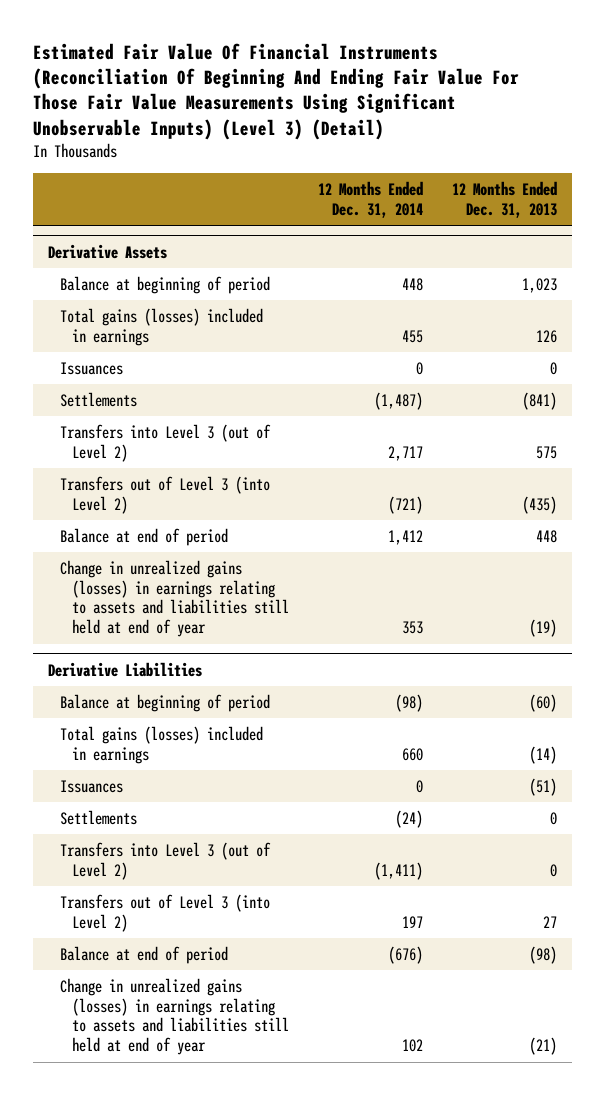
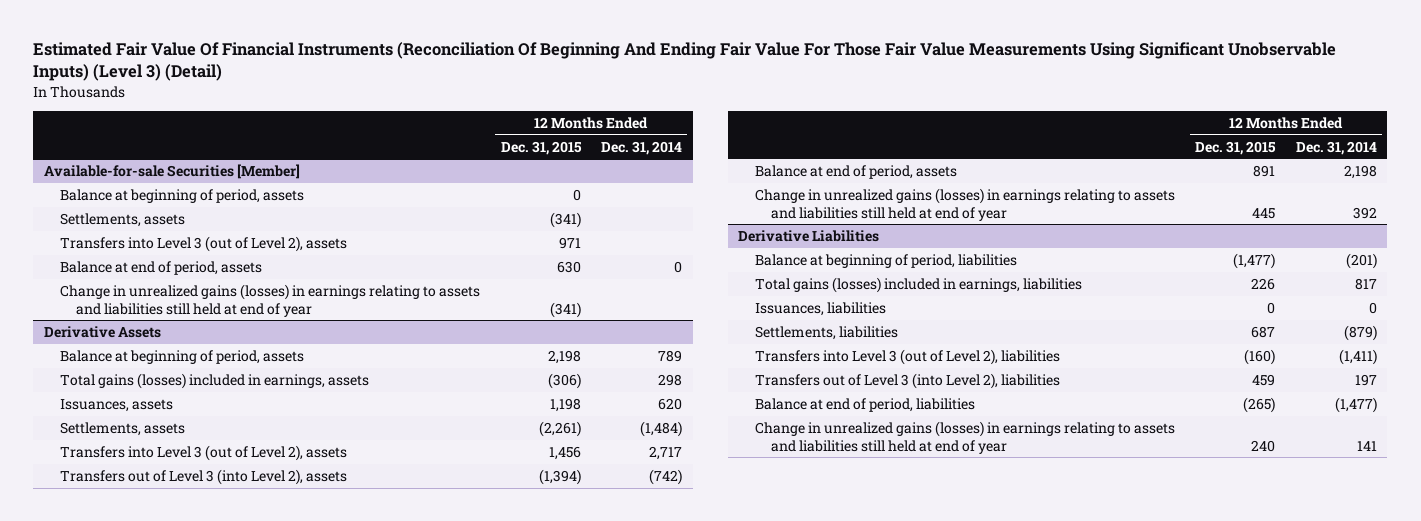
[452,180,558,218] 12 Months Ended Dec. 31, 2013 -> none
none -> [500,140,582,155] Dec. 31, 2015
none -> [43,163,300,179] Available-for-sale Securities [Member]
none -> [59,188,304,203] Balance at beginning of period, assets
none -> [59,212,185,227] Settlements, assets
none -> [59,235,347,252] Transfers into Level 3 (out of Level 2), assets
none -> [59,260,262,275] Balance at end of period, assets
none -> [59,283,480,317] Change in unrealized gains (losses) in earnings relating to assets and liabilities still held at end of year
[59,275,270,294] Balance at beginning of period -> [59,349,304,364] Balance at beginning of period, assets
[402,277,424,291] 448 -> [658,349,683,362] 789
[59,307,263,346] Total gains (losses) included in earnings -> [59,372,369,389] Total gains (losses) included in earnings, assets
[402,329,424,343] 455 -> [658,373,683,386] 298
[59,361,123,375] Issuances -> [59,398,173,412] Issuances, assets
[416,361,424,375] 0 -> [658,397,683,410] 620
[59,391,137,407] Settlements -> [59,421,185,436] Settlements, assets
[374,391,424,410] (1,487) -> [640,420,683,437] (1,484)
[59,423,271,462] Transfers into Level 3 (out of Level 2) -> [59,444,347,461] Transfers into Level 3 (out of Level 2), assets
[59,475,270,514] Transfers out of Level 3 (into Level 2) -> [59,468,347,485] Transfers out of Level 3 (into Level 2), assets
[388,495,424,514] (721) -> [649,468,683,485] (742)
[59,527,228,546] Balance at end of period -> [754,164,957,179] Balance at end of period, assets
[388,529,424,545] 1,412 -> [1343,164,1377,179] 2,198
[402,621,424,635] 353 -> [1352,206,1377,219] 392
[59,693,270,712] Balance at beginning of period -> [754,253,1017,268] Balance at beginning of period, liabilities
[395,693,424,712] (98) -> [1345,252,1377,269] (201)
[59,725,263,764] Total gains (losses) included in earnings -> [754,276,1082,293] Total gains (losses) included in earnings, liabilities
[402,747,424,761] 660 -> [1354,277,1377,290] 817
[59,779,123,793] Issuances -> [754,301,886,316] Issuances, liabilities
[59,809,137,825] Settlements -> [754,325,898,340] Settlements, liabilities
[395,809,424,828] (24) -> [1343,324,1377,341] (879)
[59,841,271,880] Transfers into Level 3 (out of Level 2) -> [754,348,1060,365] Transfers into Level 3 (out of Level 2), liabilities
[59,893,270,932] Transfers out of Level 3 (into Level 2) -> [754,372,1060,389] Transfers out of Level 3 (into Level 2), liabilities
[59,945,228,964] Balance at end of period -> [754,397,975,412] Balance at end of period, liabilities
[388,945,424,964] (676) -> [1334,396,1377,413] (1,477)
[402,1039,424,1053] 102 -> [1356,440,1377,451] 141

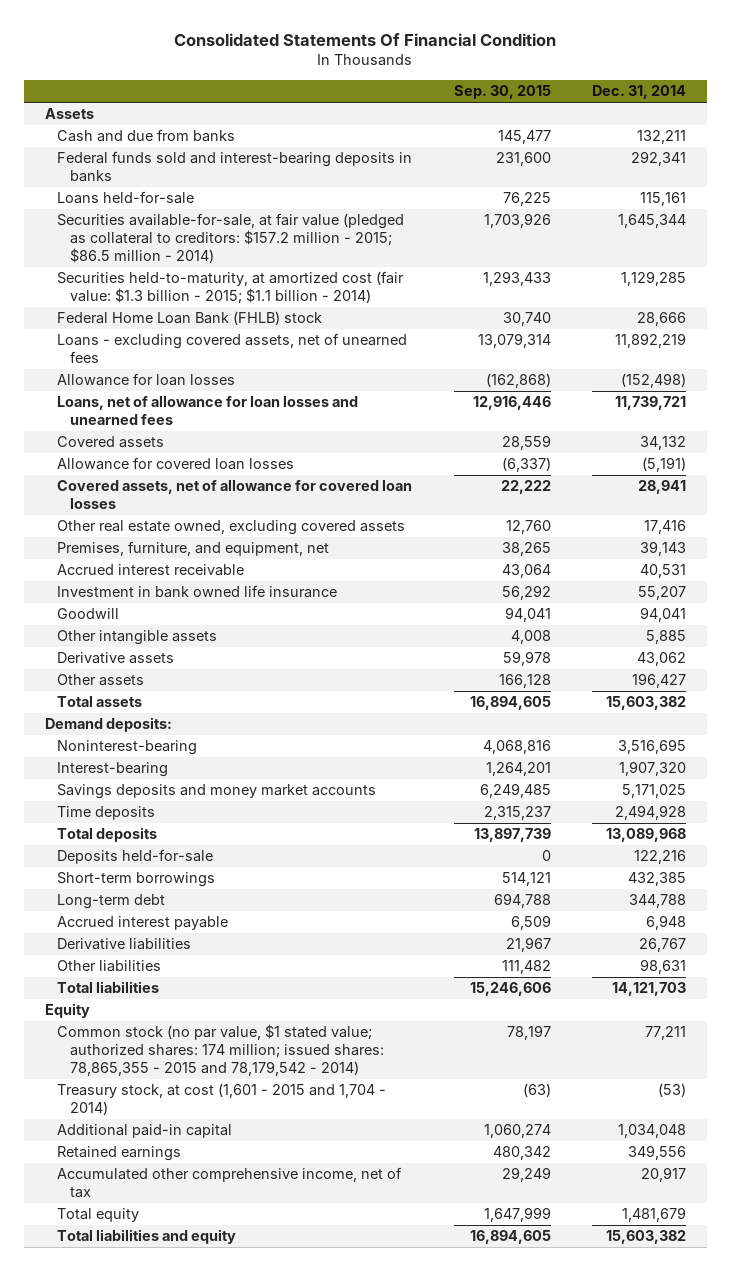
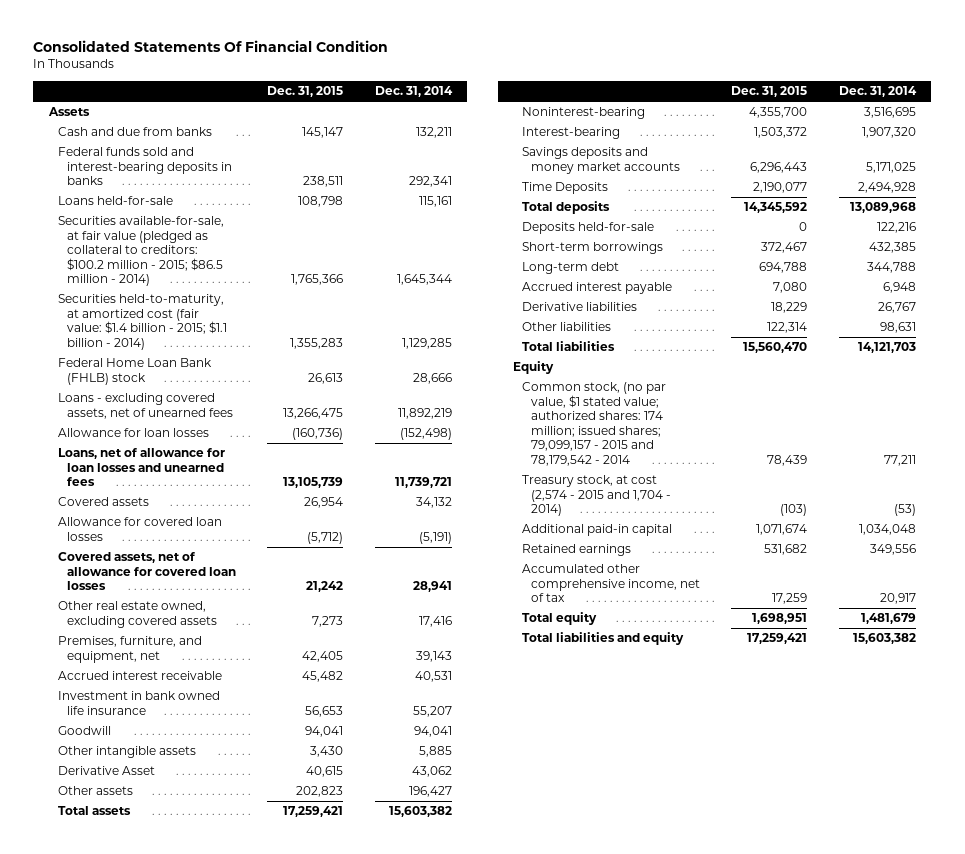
[453,85,551,100] Sep. 30, 2015 -> none
none -> [267,86,344,98] Dec. 31, 2015
[57,213,405,263] Securities available-for-sale, at fair value (pledged as collateral to creditors: $157.2 million - 2015; $86.5 million - 2014) -> [57,216,224,287] Securities available-for-sale, at fair value (pledged as collateral to creditors: $100.2 million - 2015; $86.5 million - 2014)
[57,271,405,305] Securities held-to-maturity, at amortized cost (fair value: $1.3 billion - 2015; $1.1 billion - 2014) -> [57,294,227,350] Securities held-to-maturity, at amortized cost (fair value: $1.4 billion - 2015; $1.1 billion - 2014)
[57,652,175,665] Derivative assets -> [57,766,155,776] Derivative Asset
[44,717,172,733] Demand deposits: -> none
[57,806,156,821] Time deposits -> [521,182,608,195] Time Deposits
[57,1024,385,1076] Common stock (no par value, $1 stated value; authorized shares: 174 million; issued shares: 78,865,355 - 2015 and 78,179,542 - 2014) -> [521,382,666,466] Common stock, (no par value, $1 stated value; authorized shares: 174 million; issued shares; 79,099,157 - 2015 and 78,179,542 - 2014
[57,1083,387,1116] Treasury stock, at cost (1,601 - 2015 and 1,704 - 2014) -> [521,475,671,517] Treasury stock, at cost (2,574 - 2015 and 1,704 - 2014)

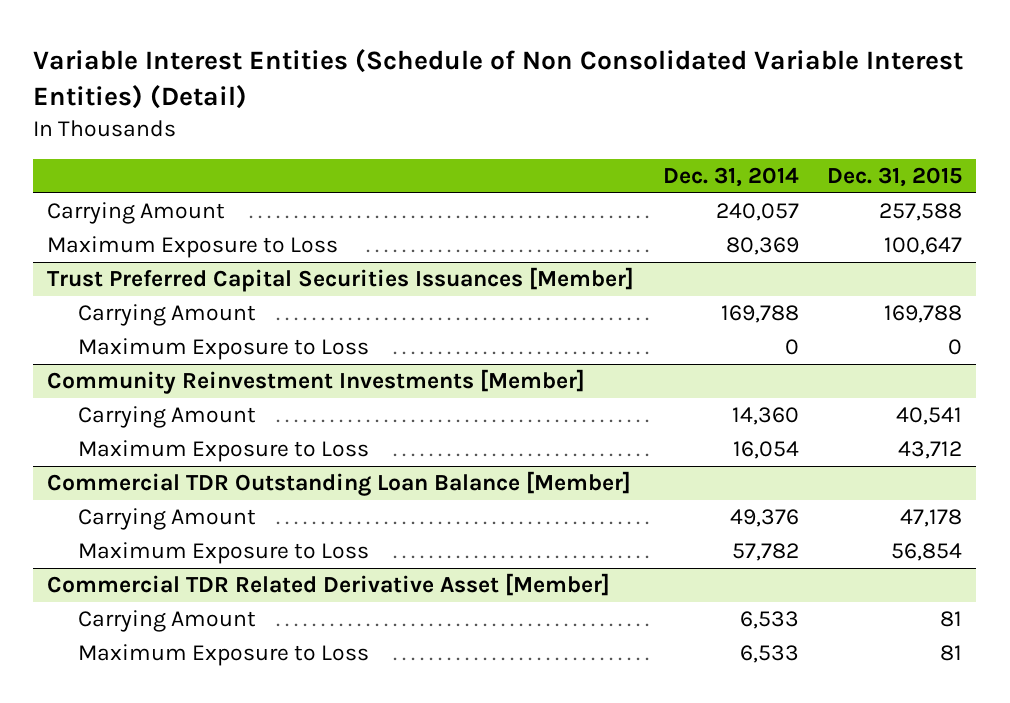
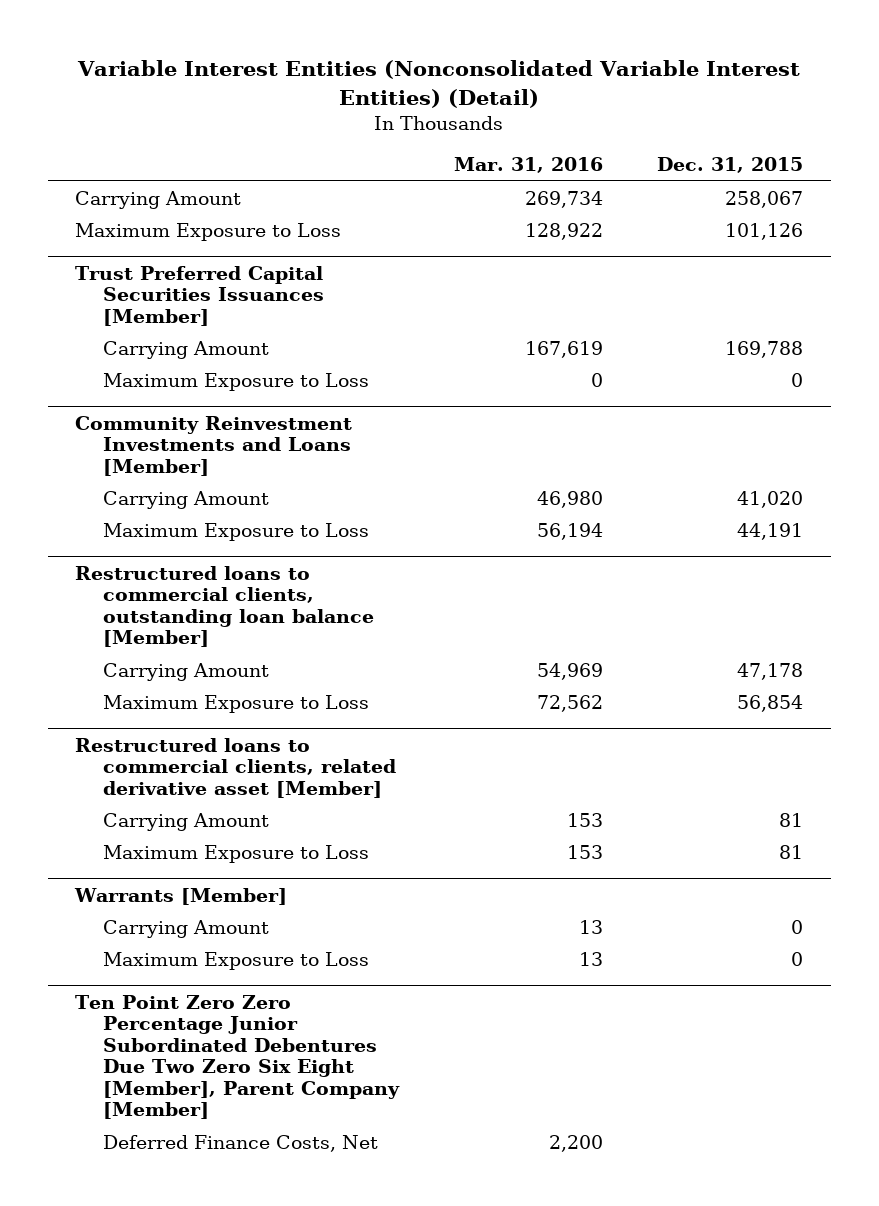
[33,48,964,109] Variable Interest Entities (Schedule of Non Consolidated Variable Interest Entities) (Detail) -> [77,60,801,109] Variable Interest Entities (Nonconsolidated Variable Interest Entities) (Detail)
[662,167,799,188] Dec. 31, 2014 -> none
none -> [453,157,603,174] Mar. 31, 2016
[879,203,963,222] 257,588 -> [725,190,804,208] 258,067
[884,237,963,256] 100,647 -> [725,222,804,240] 101,126
[47,369,586,395] Community Reinvestment Investments [Member] -> [75,415,353,476] Community Reinvestment Investments and Loans [Member]
[896,407,963,426] 40,541 -> [737,490,804,508] 41,020
[898,441,963,460] 43,712 -> [737,522,804,540] 44,191
[47,471,632,497] Commercial TDR Outstanding Loan Balance [Member] -> [75,565,374,648] Restructured loans to commercial clients, outstanding loan balance [Member]
[47,573,611,597] Commercial TDR Related Derivative Asset [Member] -> [75,737,396,798] Restructured loans to commercial clients, related derivative asset [Member]
none -> [74,887,288,905] Warrants [Member]
none -> [102,919,269,938] Carrying Amount
none -> [102,951,369,970] Maximum Exposure to Loss
none -> [75,994,400,1120] Ten Point Zero Zero Percentage Junior Subordinated Debentures Due Two Zero Six Eight [Member], Parent Company [Member]
none -> [102,1134,378,1152] Deferred Finance Costs, Net

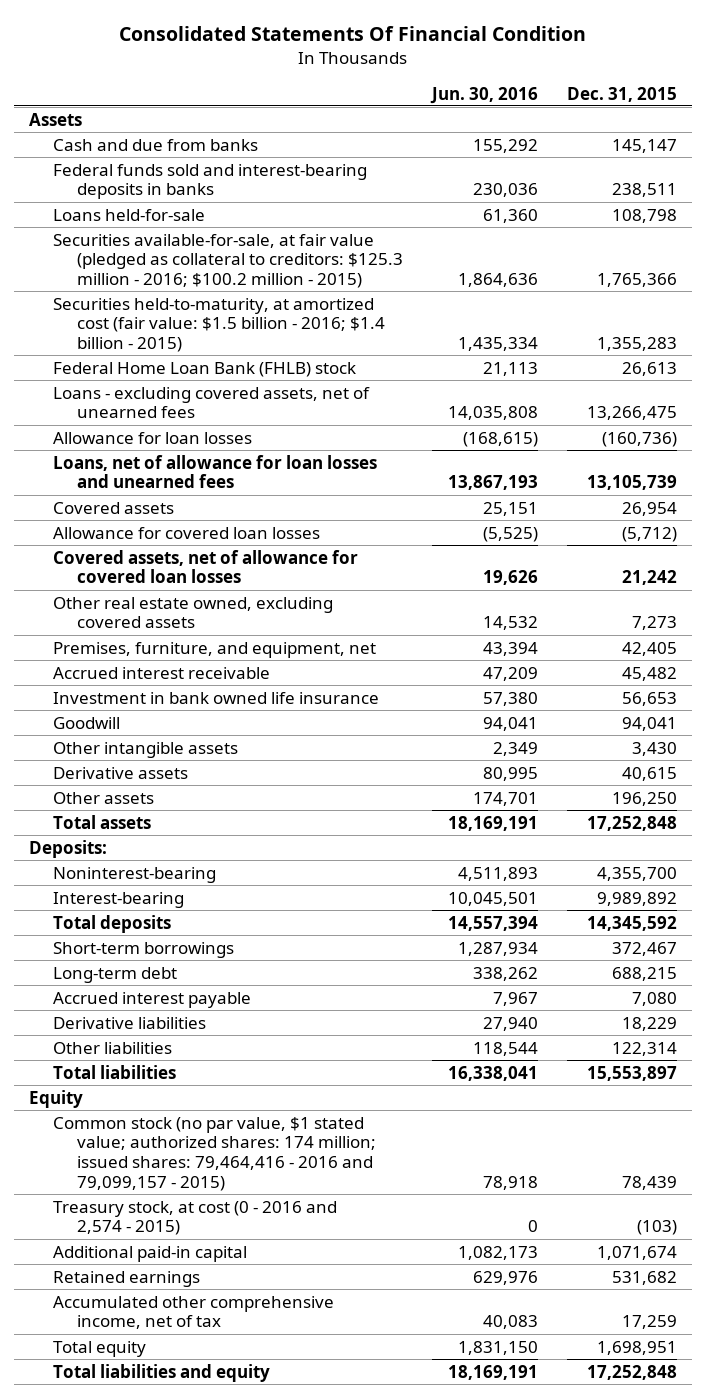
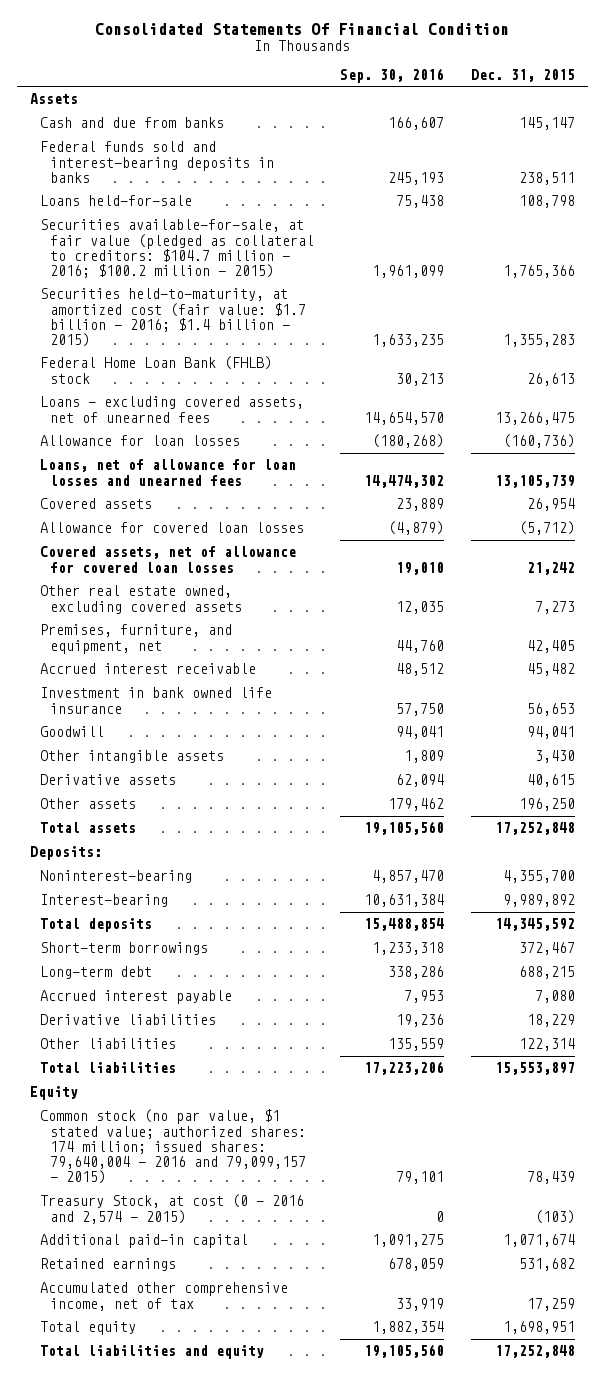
[429,86,538,104] Jun. 30, 2016 -> none
none -> [340,67,445,83] Sep. 30, 2016
[52,233,403,289] Securities available-for-sale, at fair value (pledged as collateral to creditors: $125.3 million - 2016; $100.2 million - 2015) -> [39,219,314,278] Securities available-for-sale, at fair value (pledged as collateral to creditors: $104.7 million - 2016; $100.2 million - 2015)
[52,297,385,353] Securities held-to-maturity, at amortized cost (fair value: $1.5 billion - 2016; $1.4 billion - 2015) -> [39,288,306,347] Securities held-to-maturity, at amortized cost (fair value: $1.7 billion - 2016; $1.4 billion - 2015)
[52,1116,376,1191] Common stock (no par value, $1 stated value; authorized shares: 174 million; issued shares: 79,464,416 - 2016 and 79,099,157 - 2015) -> [39,1109,306,1184] Common stock (no par value, $1 stated value; authorized shares: 174 million; issued shares: 79,640,004 - 2016 and 79,099,157 - 2015)
[52,1200,337,1236] Treasury stock, at cost (0 - 2016 and 2,574 - 2015) -> [39,1194,304,1224] Treasury Stock, at cost (0 - 2016 and 2,574 - 2015)

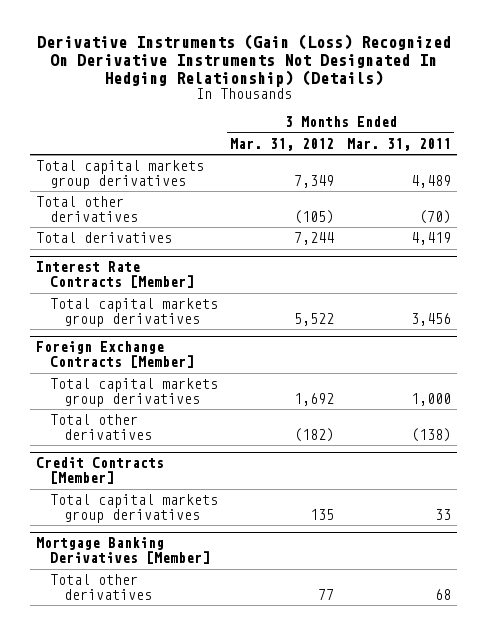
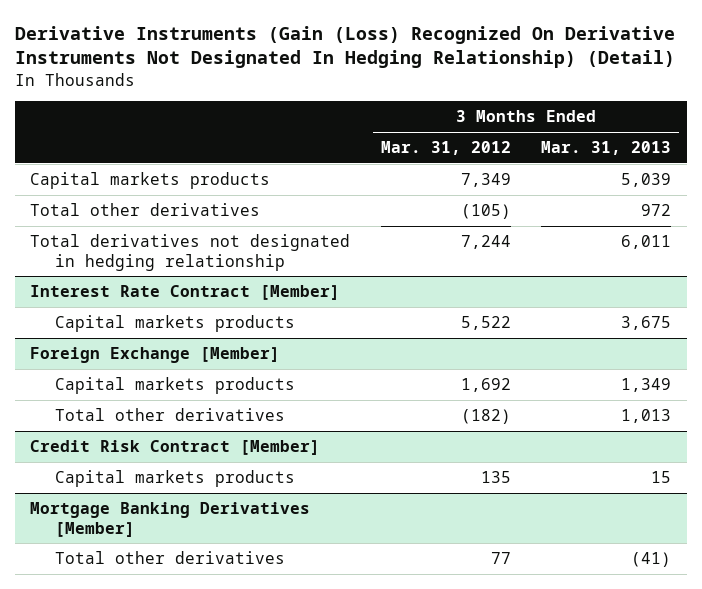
[36,33,451,87] Derivative Instruments (Gain (Loss) Recognized On Derivative Instruments Not Designated In Hedging Relationship) (Details) -> [15,25,676,69] Derivative Instruments (Gain (Loss) Recognized On Derivative Instruments Not Designated In Hedging Relationship) (Detail)
[347,137,452,151] Mar. 31, 2011 -> none
none -> [541,141,672,156] Mar. 31, 2013
[36,160,205,189] Total capital markets group derivatives -> [30,172,271,190] Capital markets products
[36,232,173,244] Total derivatives -> [30,234,351,271] Total derivatives not designated in hedging relationship
[36,261,194,289] Interest Rate Contracts [Member] -> [30,285,341,301] Interest Rate Contract [Member]
[49,298,218,327] Total capital markets group derivatives -> [55,315,296,333] Capital markets products
[36,341,194,369] Foreign Exchange Contracts [Member] -> [30,347,281,364] Foreign Exchange [Member]
[49,378,218,407] Total capital markets group derivatives -> [55,377,296,395] Capital markets products
[36,457,165,485] Credit Contracts [Member] -> [30,440,321,456] Credit Risk Contract [Member]
[49,494,218,523] Total capital markets group derivatives -> [55,470,296,488] Capital markets products

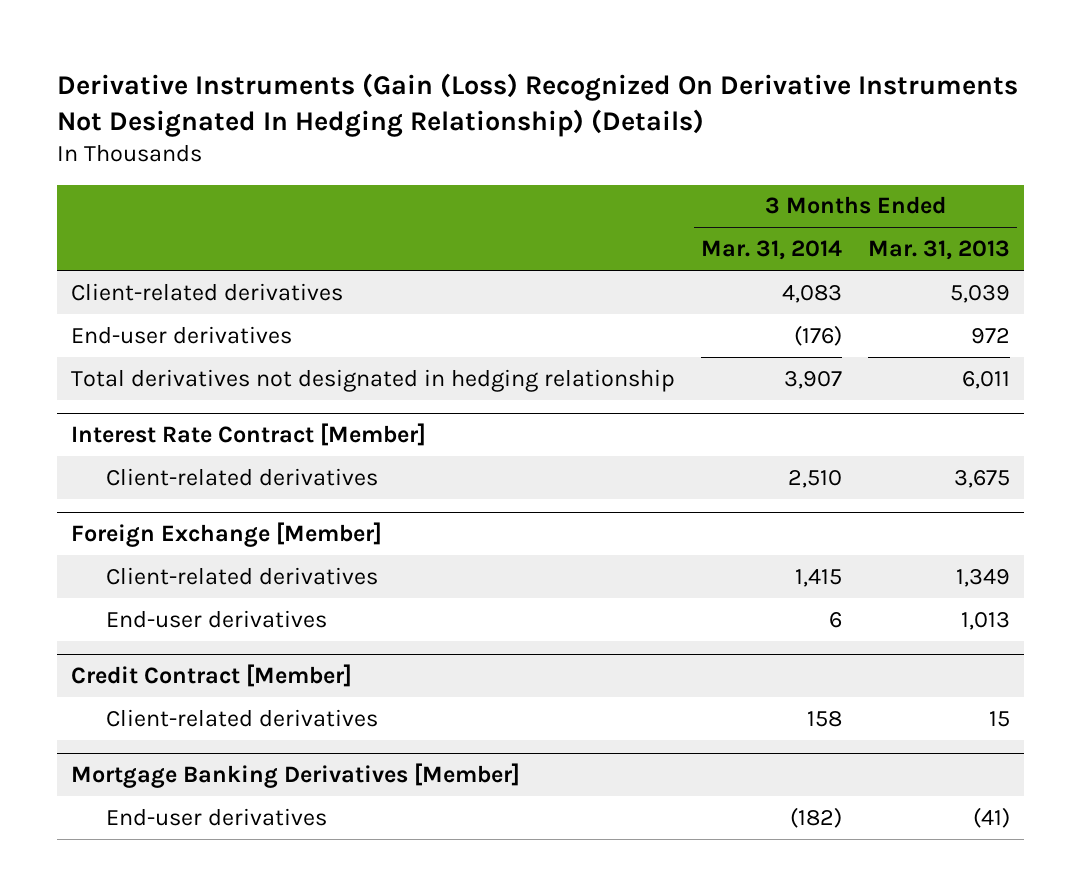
[15,25,676,69] Derivative Instruments (Gain (Loss) Recognized On Derivative Instruments Not Designated In Hedging Relationship) (Detail) -> [57,72,1019,137] Derivative Instruments (Gain (Loss) Recognized On Derivative Instruments Not Designated In Hedging Relationship) (Details)
[380,141,511,156] Mar. 31, 2012 -> none
none -> [700,240,842,261] Mar. 31, 2014
[30,172,271,190] Capital markets products -> [70,282,343,301] Client-related derivatives
[30,203,261,217] Total other derivatives -> [70,325,292,344] End-user derivatives
[55,315,296,333] Capital markets products -> [106,467,379,486] Client-related derivatives
[55,377,296,395] Capital markets products -> [106,566,379,585] Client-related derivatives
[55,408,286,422] Total other derivatives -> [106,609,328,628] End-user derivatives
[30,440,321,456] Credit Risk Contract [Member] -> [70,664,352,688] Credit Contract [Member]
[55,470,296,488] Capital markets products -> [106,708,379,727] Client-related derivatives
[55,551,286,565] Total other derivatives -> [106,807,328,826] End-user derivatives

